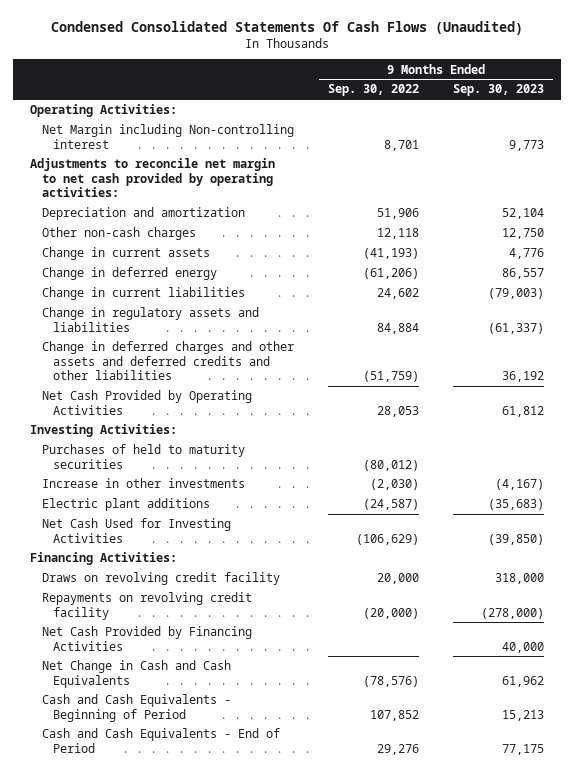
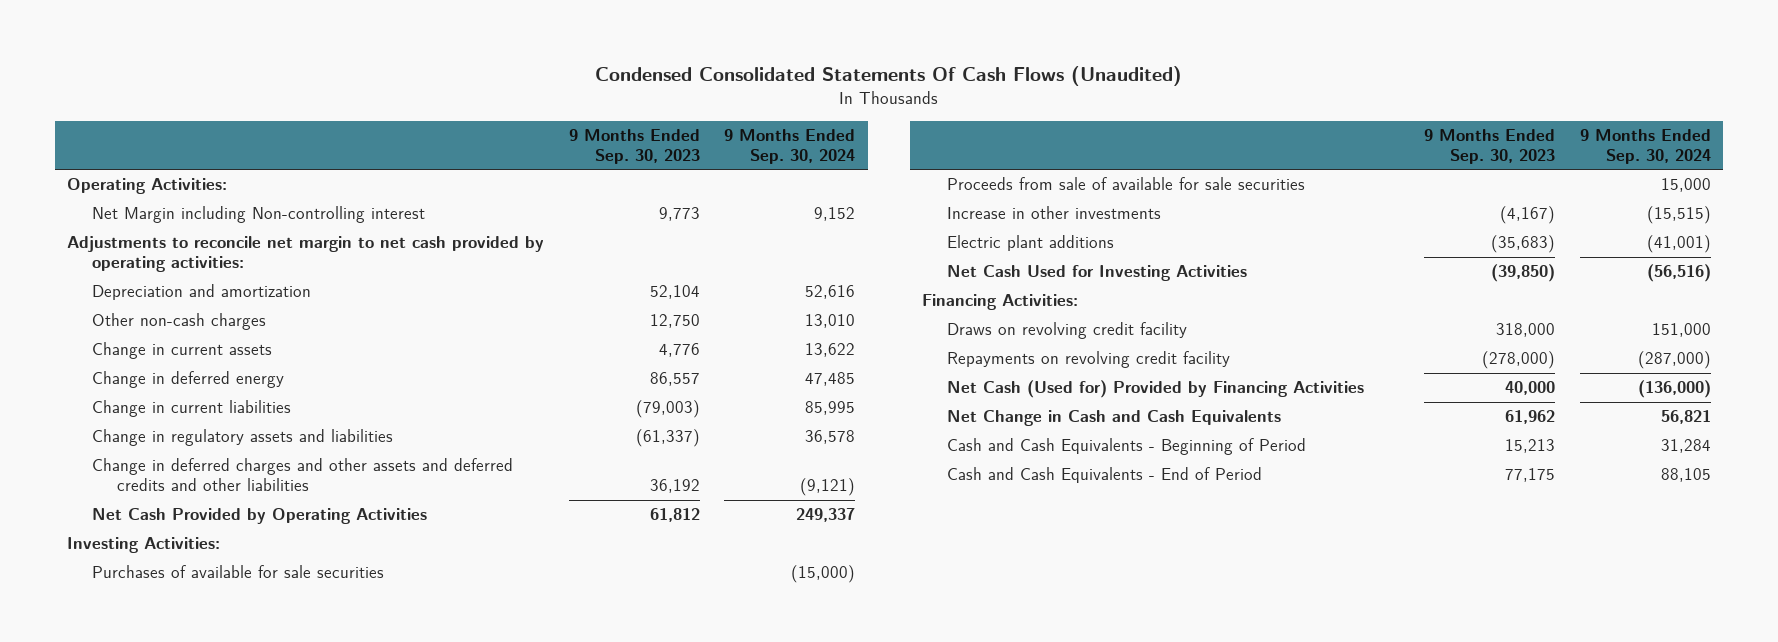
[327,84,419,97] Sep. 30, 2022 -> none
none -> [724,129,856,164] 9 Months Ended Sep. 30, 2024
[41,444,245,469] Purchases of held to maturity securities -> none
none -> [91,565,384,579] Purchases of available for sale securities
none -> [947,177,1306,191] Proceeds from sale of available for sale securities
[41,626,252,651] Net Cash Provided by Financing Activities -> [947,380,1365,399] Net Cash (Used for) Provided by Financing Activities

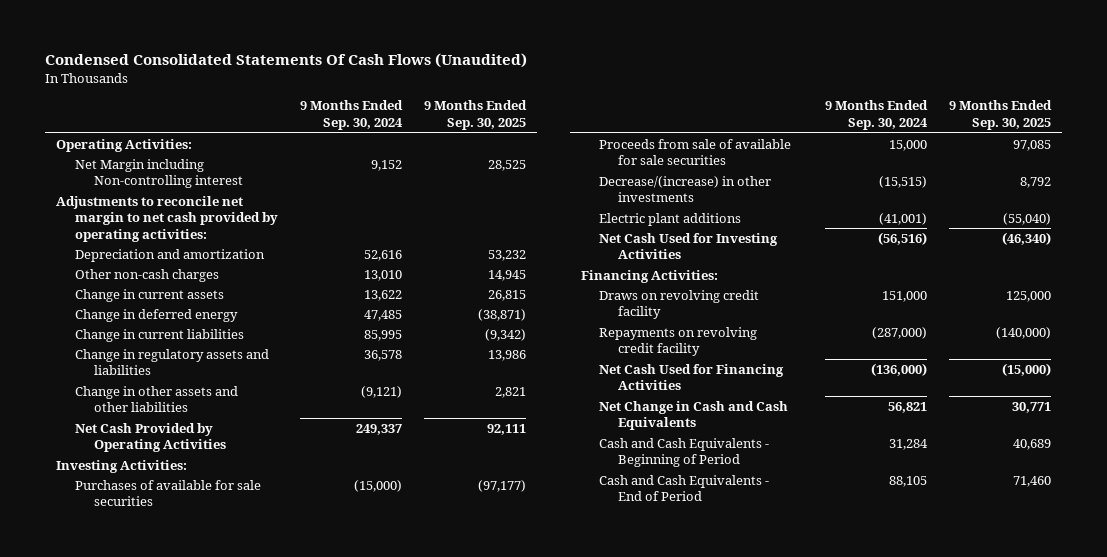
[568,129,700,164] 9 Months Ended Sep. 30, 2023 -> none
none -> [424,100,528,130] 9 Months Ended Sep. 30, 2025
[91,458,513,492] Change in deferred charges and other assets and deferred credits and other liabilities -> [74,385,238,413] Change in other assets and other liabilities
[947,206,1162,220] Increase in other investments -> [599,175,772,203] Decrease/(increase) in other investments
[947,380,1365,399] Net Cash (Used for) Provided by Financing Activities -> [599,363,785,391] Net Cash Used for Financing Activities

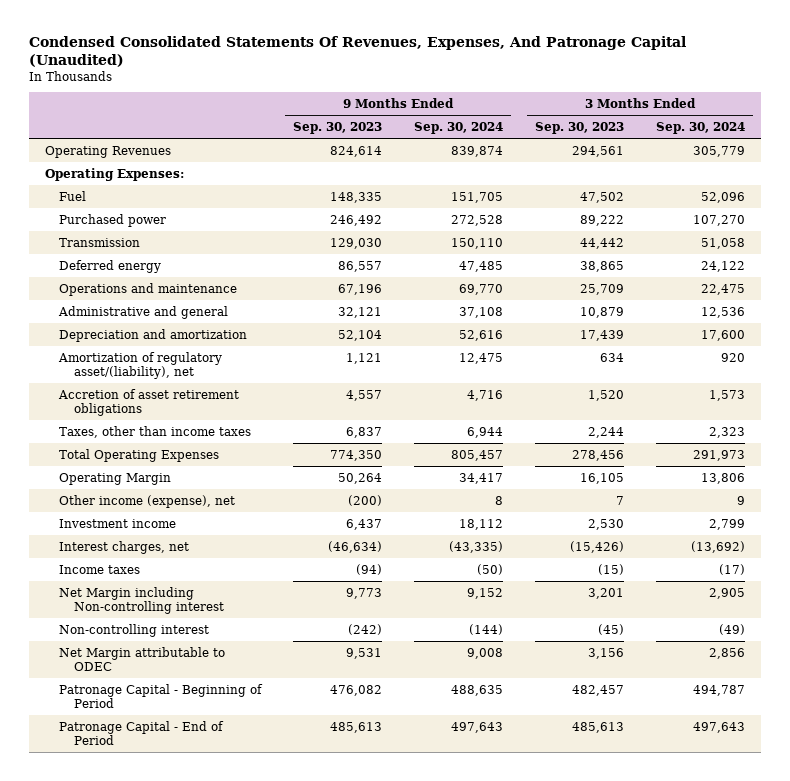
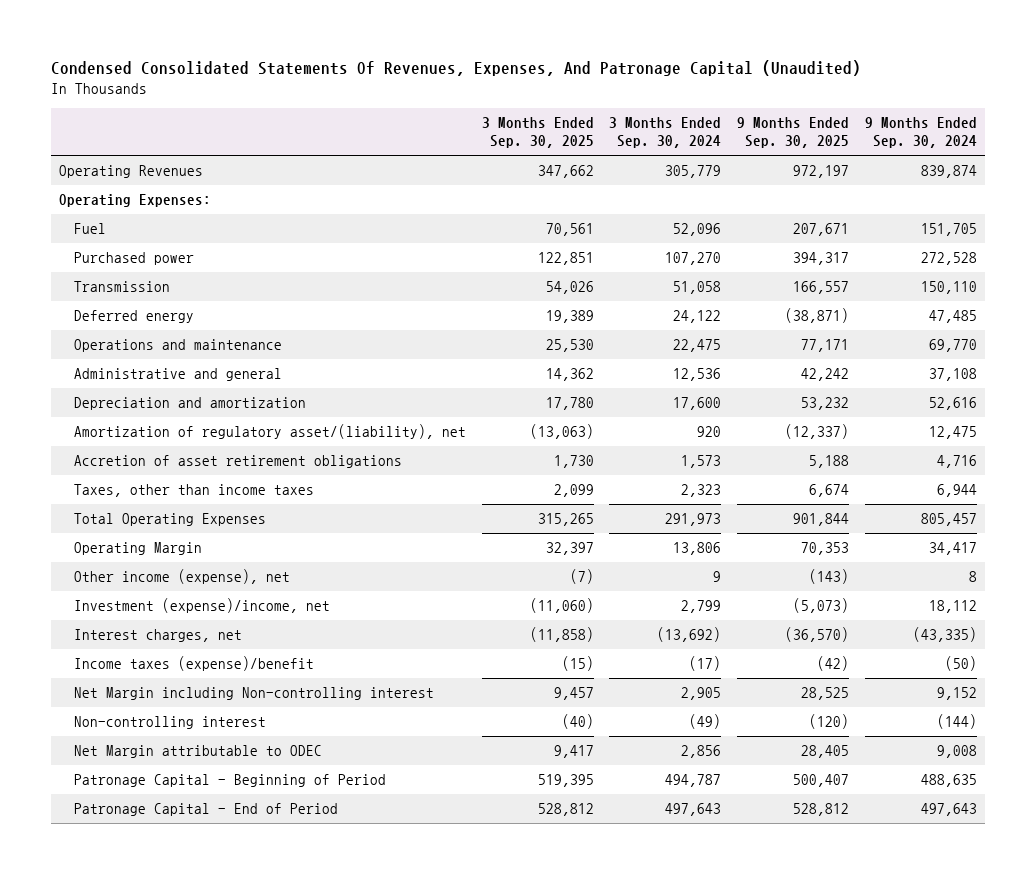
[293,122,383,135] Sep. 30, 2023 -> none
[534,122,624,135] Sep. 30, 2023 -> none
none -> [481,116,594,149] 3 Months Ended Sep. 30, 2025
none -> [737,116,850,149] 9 Months Ended Sep. 30, 2025
[59,518,177,528] Investment income -> [73,598,330,614] Investment (expense)/income, net
[59,564,141,574] Income taxes -> [73,656,314,672] Income taxes (expense)/benefit

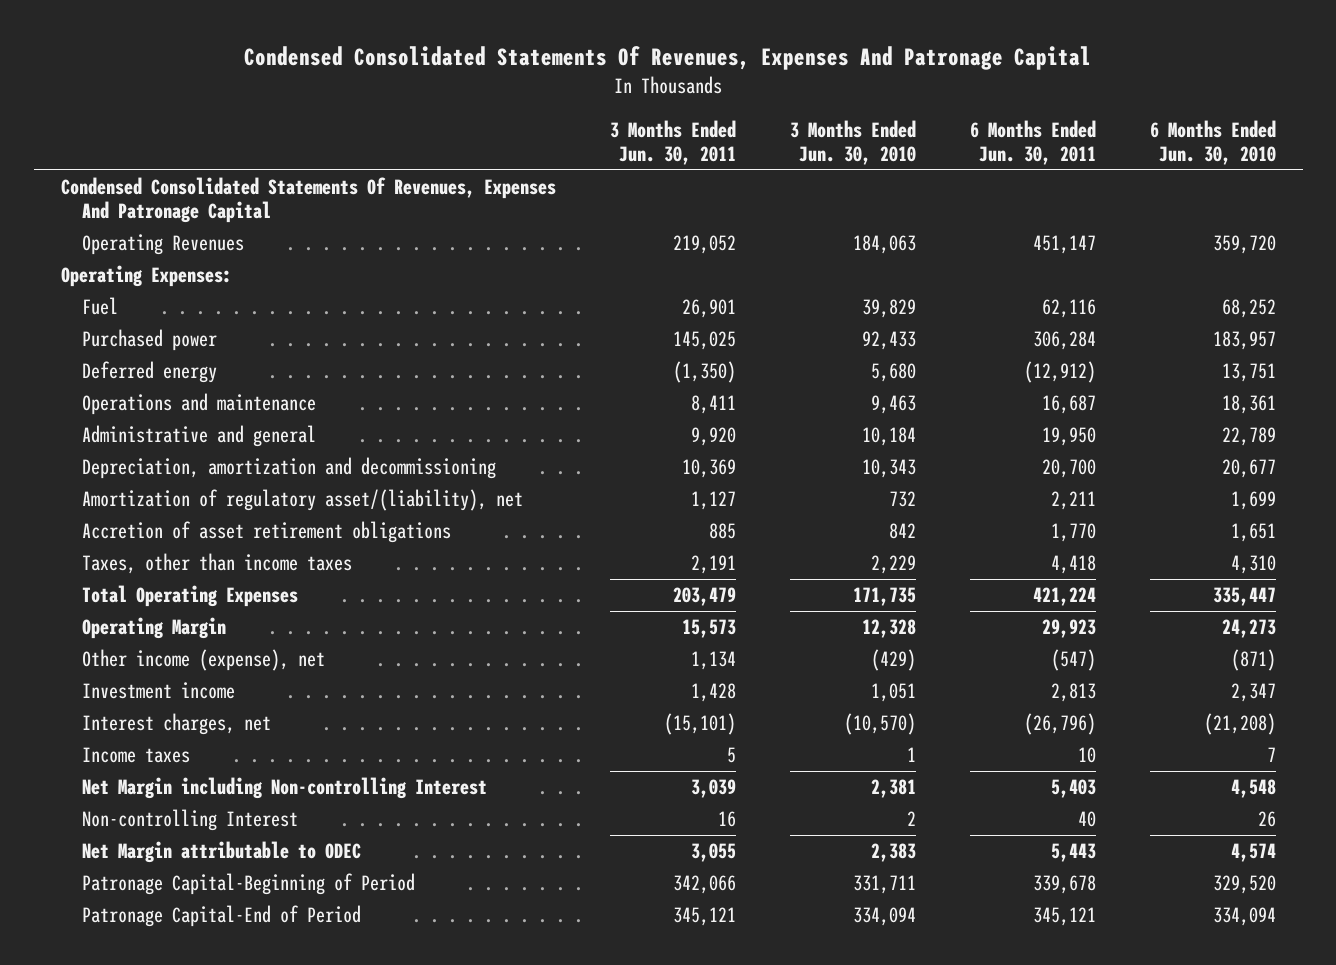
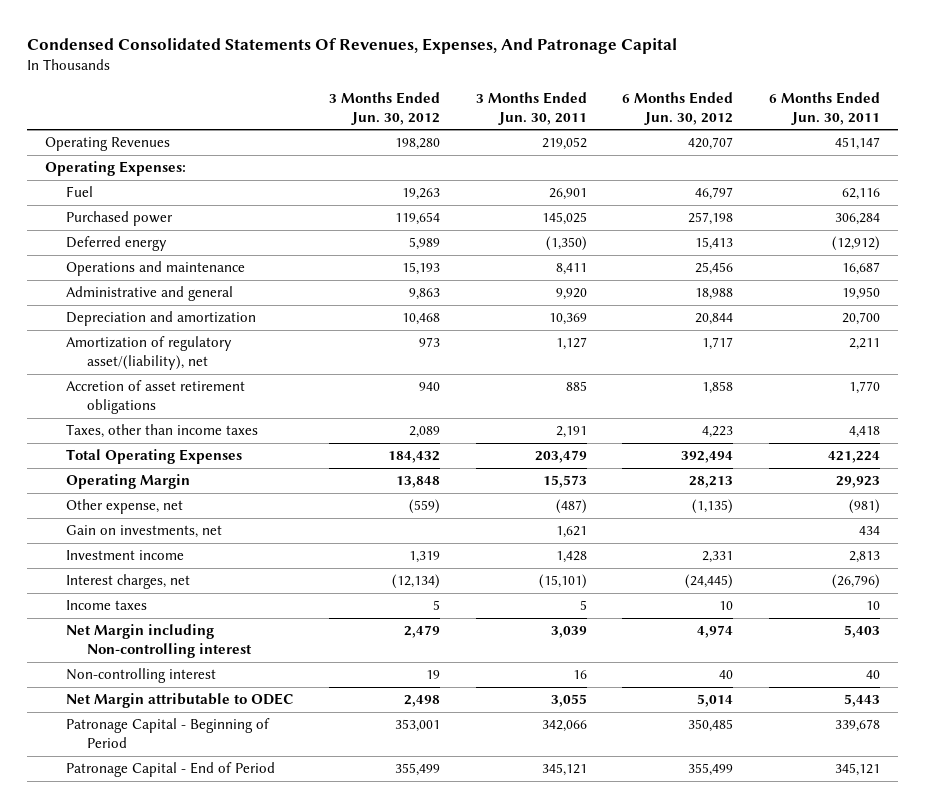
[244,46,1092,71] Condensed Consolidated Statements Of Revenues, Expenses And Patronage Capital -> [27,38,678,55] Condensed Consolidated Statements Of Revenues, Expenses, And Patronage Capital
[789,119,916,165] 3 Months Ended Jun. 30, 2010 -> none
[1149,119,1276,165] 6 Months Ended Jun. 30, 2010 -> none
none -> [329,91,441,125] 3 Months Ended Jun. 30, 2012
none -> [622,91,734,125] 6 Months Ended Jun. 30, 2012
[60,177,556,224] Condensed Consolidated Statements Of Revenues, Expenses And Patronage Capital -> none
[82,457,497,480] Depreciation, amortization and decommissioning -> [65,311,256,327] Depreciation and amortization
[82,649,326,672] Other income (expense), net -> [65,499,183,515] Other expense, net
[690,651,736,671] 1,134 -> [555,499,587,515] (487)
[1050,649,1096,672] (547) -> [848,499,880,515] (981)
none -> [65,525,222,539] Gain on investments, net
[82,777,488,800] Net Margin including Non-controlling Interest -> [65,624,252,659] Net Margin including Non-controlling interest
[82,809,299,832] Non-controlling Interest -> [65,668,216,684] Non-controlling interest
[82,873,416,896] Patronage Capital-Beginning of Period -> [65,718,270,749] Patronage Capital - Beginning of Period
[82,905,362,928] Patronage Capital-End of Period -> [65,762,275,778] Patronage Capital - End of Period

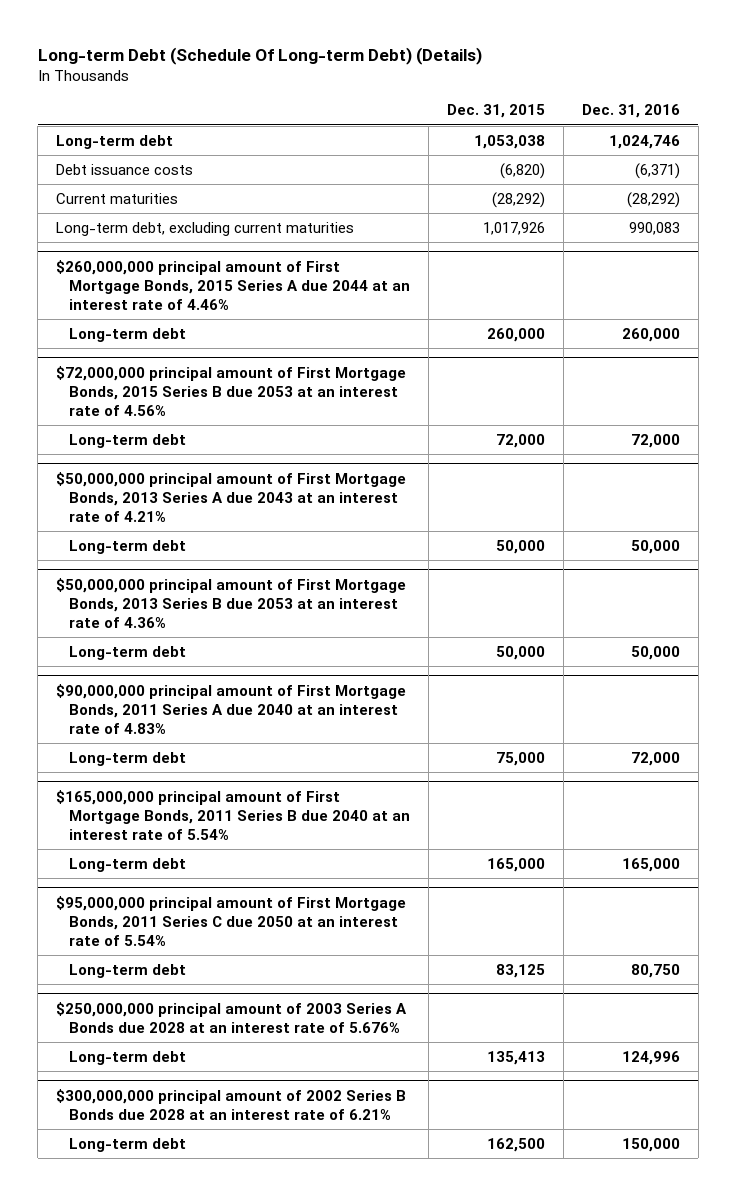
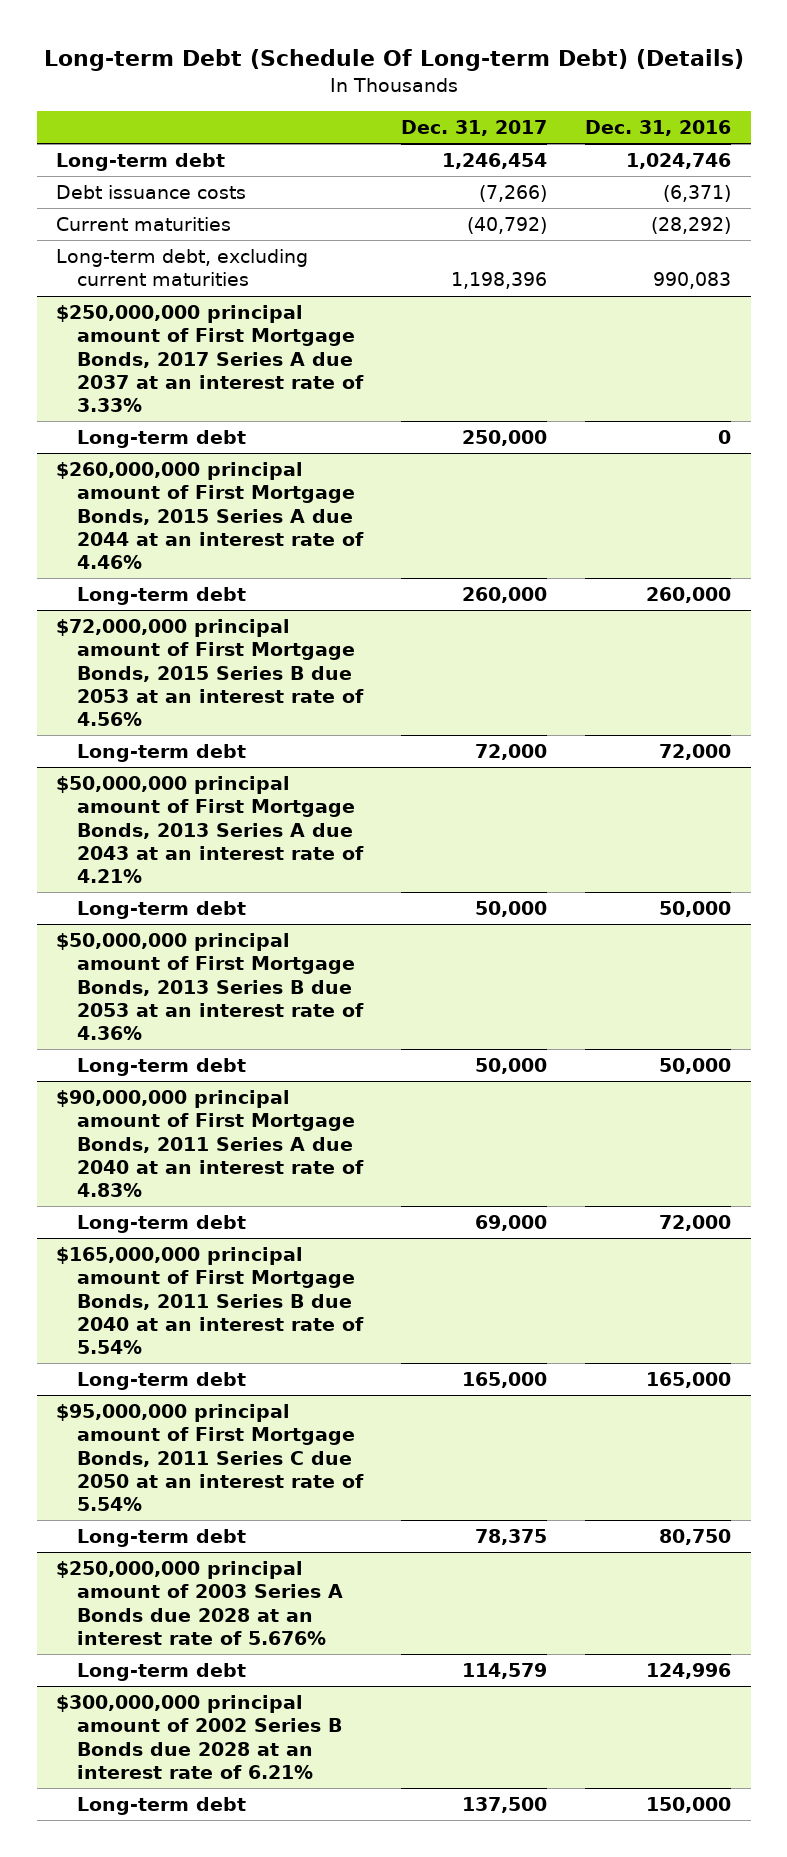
[447,104,546,119] Dec. 31, 2015 -> none
none -> [401,120,548,137] Dec. 31, 2017
none -> [55,305,365,412] $250,000,000 principal amount of First Mortgage Bonds, 2017 Series A due 2037 at an interest rate of 3.33%
none -> [77,430,247,449] Long-term debt

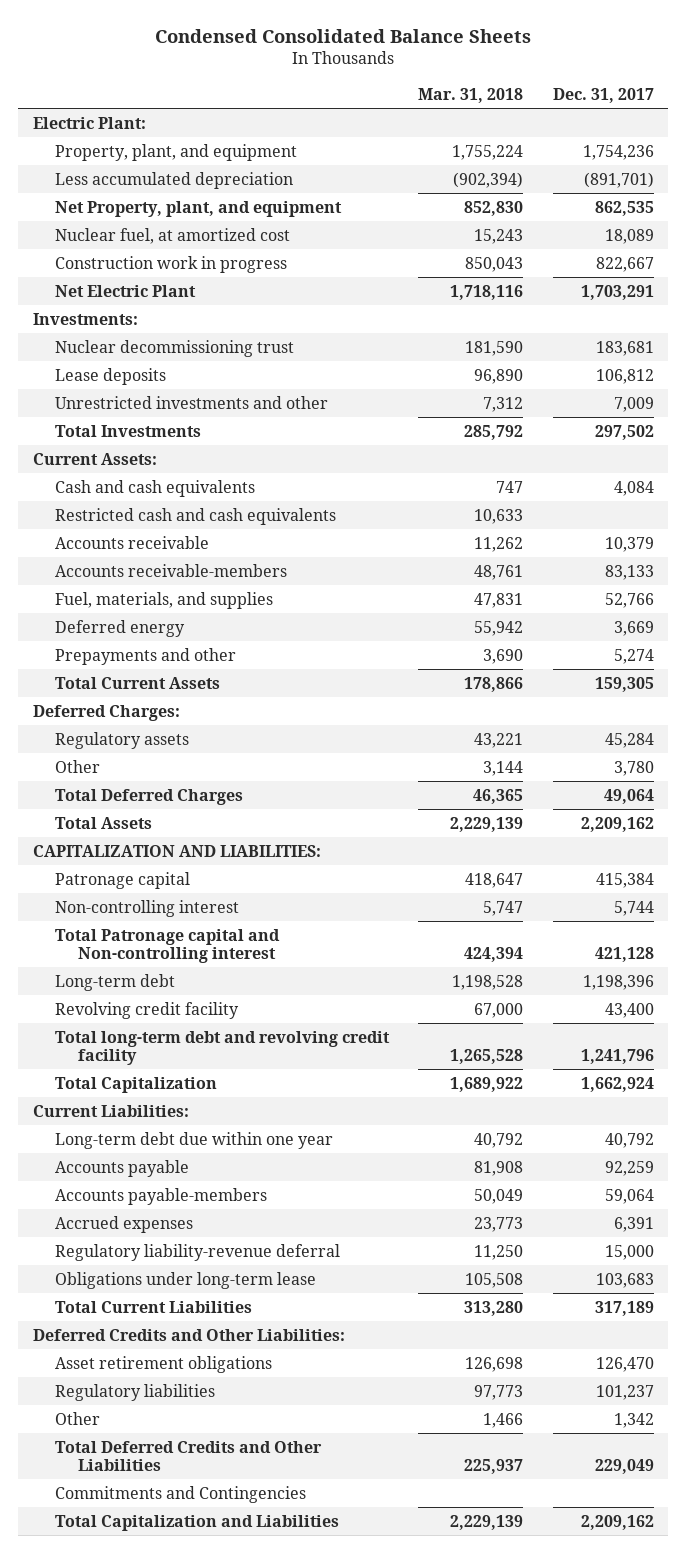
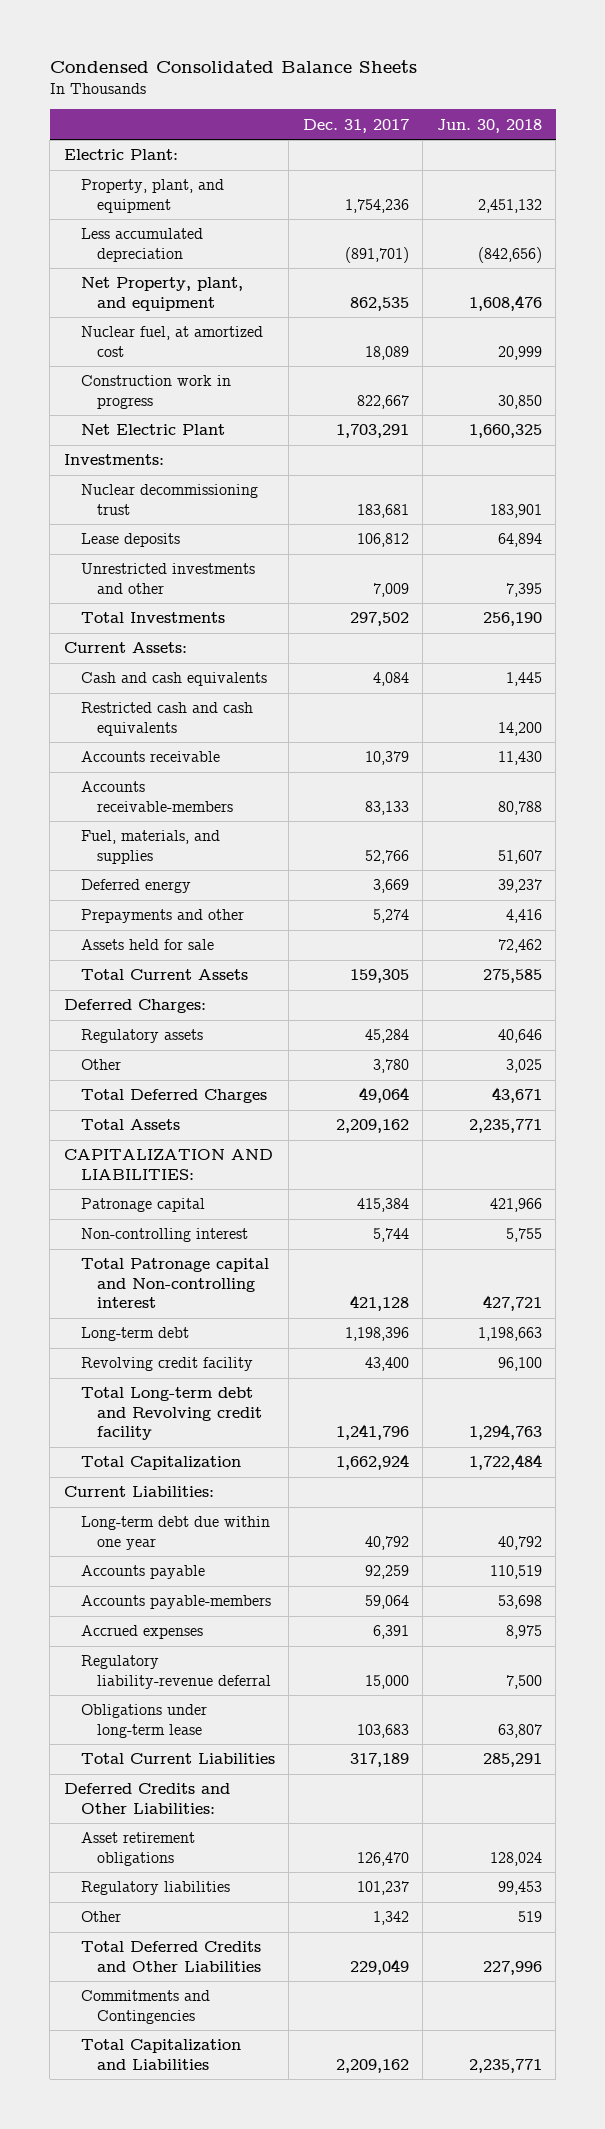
[418,87,524,103] Mar. 31, 2018 -> none
none -> [436,118,542,133] Jun. 30, 2018
none -> [80,939,214,951] Assets held for sale
[55,1030,391,1065] Total long-term debt and revolving credit facility -> [80,1387,263,1440] Total Long-term debt and Revolving credit facility

